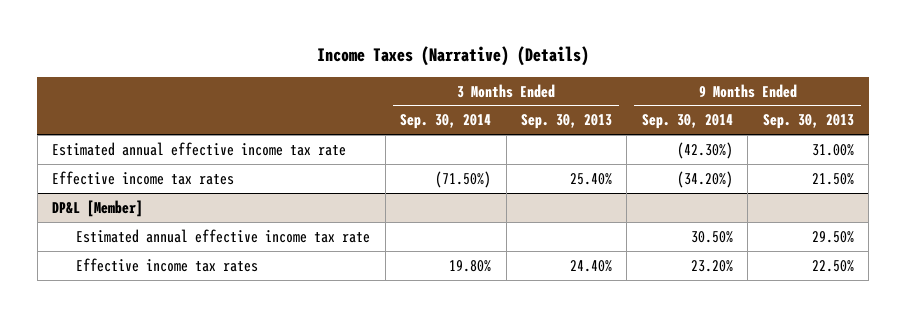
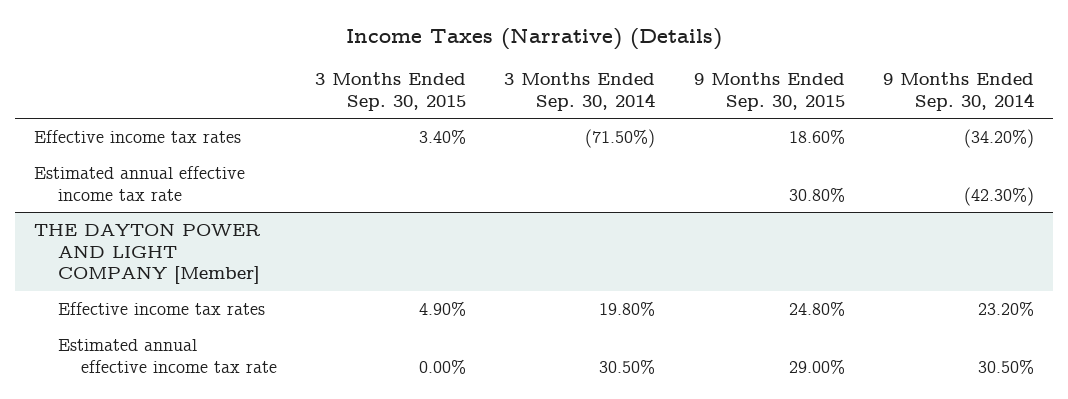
[520,114,612,130] Sep. 30, 2013 -> none
[762,114,854,130] Sep. 30, 2013 -> none
none -> [315,72,467,111] 3 Months Ended Sep. 30, 2015
none -> [693,72,845,111] 9 Months Ended Sep. 30, 2015
[52,199,144,217] DP&L [Member] -> none
[76,228,371,243] Estimated annual effective income tax rate -> none
[52,141,347,156] Estimated annual effective income tax rate -> [34,166,246,201] Estimated annual effective income tax rate
none -> [34,223,262,285] THE DAYTON POWER AND LIGHT COMPANY [Member]
none -> [57,339,278,373] Estimated annual effective income tax rate

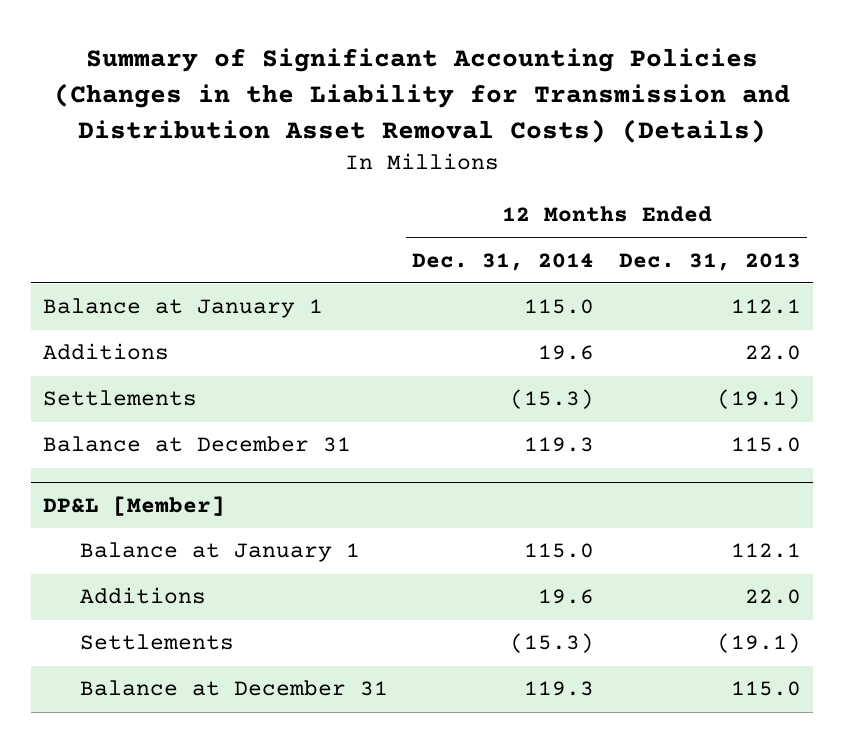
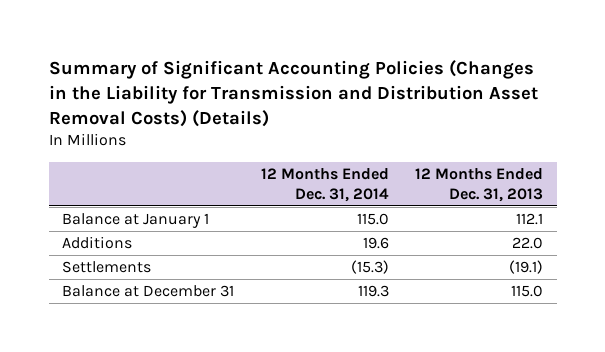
[43,495,226,516] DP&L [Member] -> none
[79,542,360,563] Balance at January 1 -> none
[79,587,206,605] Additions -> none
[79,634,234,651] Settlements -> none
[79,680,388,697] Balance at December 31 -> none

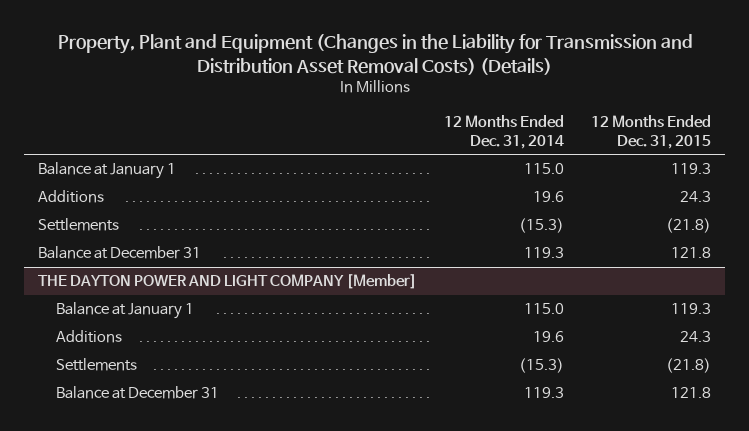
[48,59,538,127] Summary of Significant Accounting Policies (Changes in the Liability for Transmission and Distribution Asset Removal Costs) (Details) -> [57,33,693,75] Property, Plant and Equipment (Changes in the Liability for Transmission and Distribution Asset Removal Costs) (Details)
[415,167,544,202] 12 Months Ended Dec. 31, 2013 -> none
none -> [591,114,712,150] 12 Months Ended Dec. 31, 2015
none -> [37,274,417,290] THE DAYTON POWER AND LIGHT COMPANY [Member]
none -> [55,302,194,320] Balance at January 1
none -> [55,330,122,344] Additions
none -> [55,358,137,372] Settlements
none -> [55,386,219,400] Balance at December 31

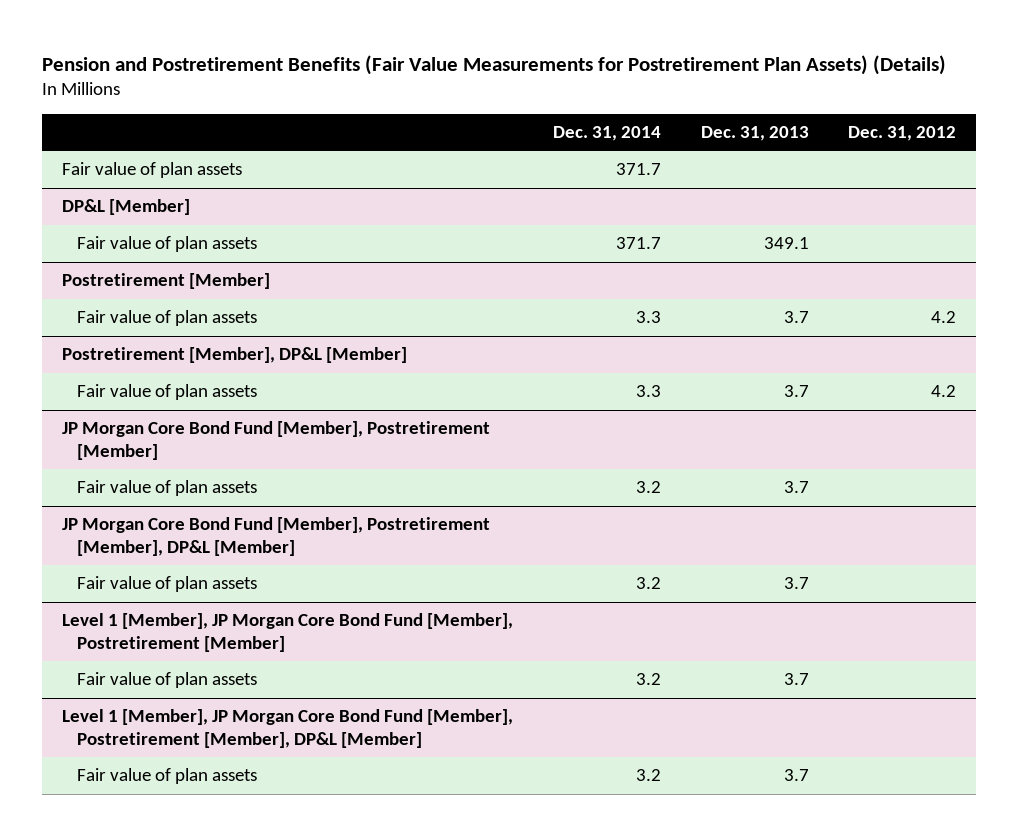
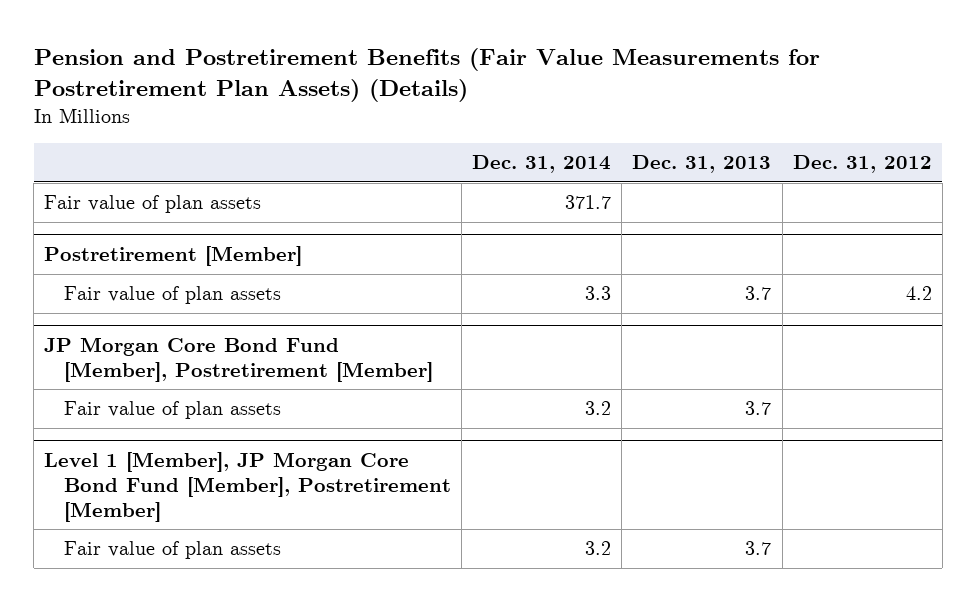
[62,199,191,216] DP&L [Member] -> none
[76,236,257,253] Fair value of plan assets -> none
[62,347,408,364] Postretirement [Member], DP&L [Member] -> none
[76,384,257,401] Fair value of plan assets -> none
[62,517,491,556] JP Morgan Core Bond Fund [Member], Postretirement [Member], DP&L [Member] -> none
[76,576,257,593] Fair value of plan assets -> none
[62,709,514,748] Level 1 [Member], JP Morgan Core Bond Fund [Member], Postretirement [Member], DP&L [Member] -> none
[76,768,257,785] Fair value of plan assets -> none

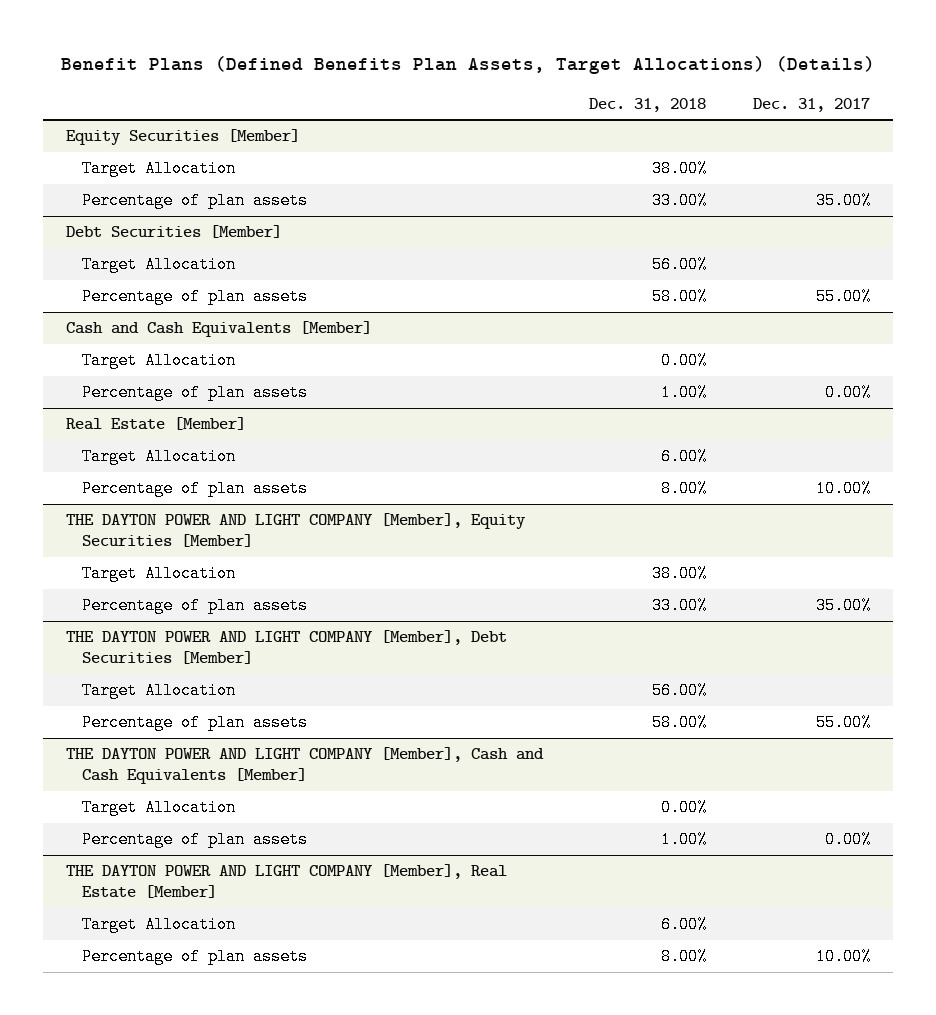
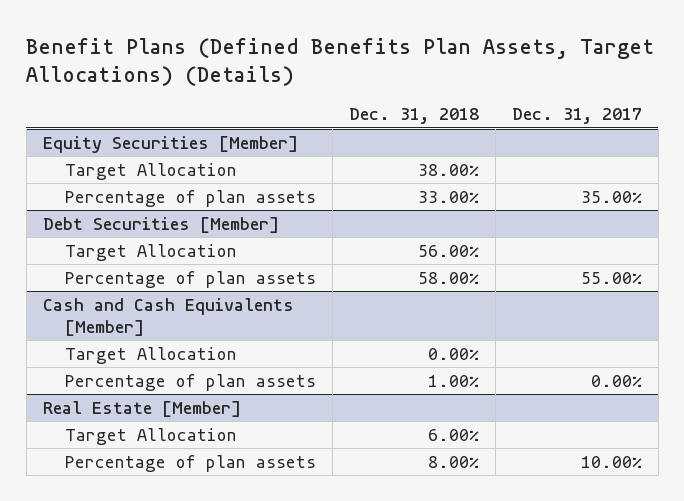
[65,513,526,548] THE DAYTON POWER AND LIGHT COMPANY [Member], Equity Securities [Member] -> none
[81,565,236,583] Target Allocation -> none
[81,597,308,615] Percentage of plan assets -> none
[65,630,507,665] THE DAYTON POWER AND LIGHT COMPANY [Member], Debt Securities [Member] -> none
[81,682,236,700] Target Allocation -> none
[81,714,308,732] Percentage of plan assets -> none
[65,747,544,785] THE DAYTON POWER AND LIGHT COMPANY [Member], Cash and Cash Equivalents [Member] -> none
[81,799,236,817] Target Allocation -> none
[81,831,308,849] Percentage of plan assets -> none
[65,864,507,899] THE DAYTON POWER AND LIGHT COMPANY [Member], Real Estate [Member] -> none
[81,916,236,934] Target Allocation -> none
[81,948,308,966] Percentage of plan assets -> none

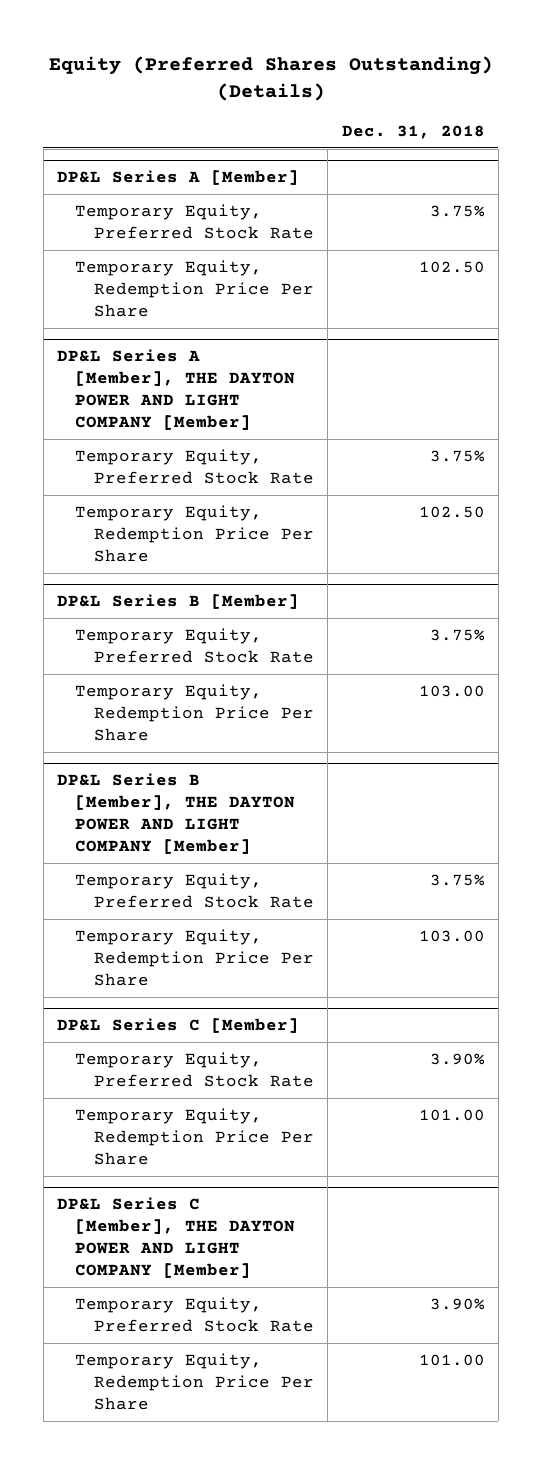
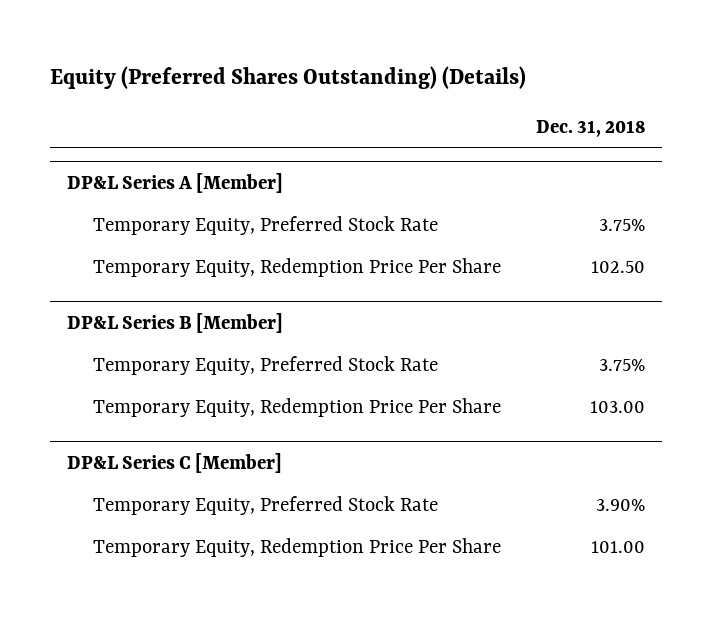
[56,349,296,431] DP&L Series A [Member], THE DAYTON POWER AND LIGHT COMPANY [Member] -> none
[75,448,314,485] Temporary Equity, Preferred Stock Rate -> none
[75,504,314,563] Temporary Equity, Redemption Price Per Share -> none
[56,773,296,855] DP&L Series B [Member], THE DAYTON POWER AND LIGHT COMPANY [Member] -> none
[75,872,314,909] Temporary Equity, Preferred Stock Rate -> none
[75,928,314,987] Temporary Equity, Redemption Price Per Share -> none
[56,1197,296,1279] DP&L Series C [Member], THE DAYTON POWER AND LIGHT COMPANY [Member] -> none
[75,1296,314,1333] Temporary Equity, Preferred Stock Rate -> none
[75,1352,314,1411] Temporary Equity, Redemption Price Per Share -> none

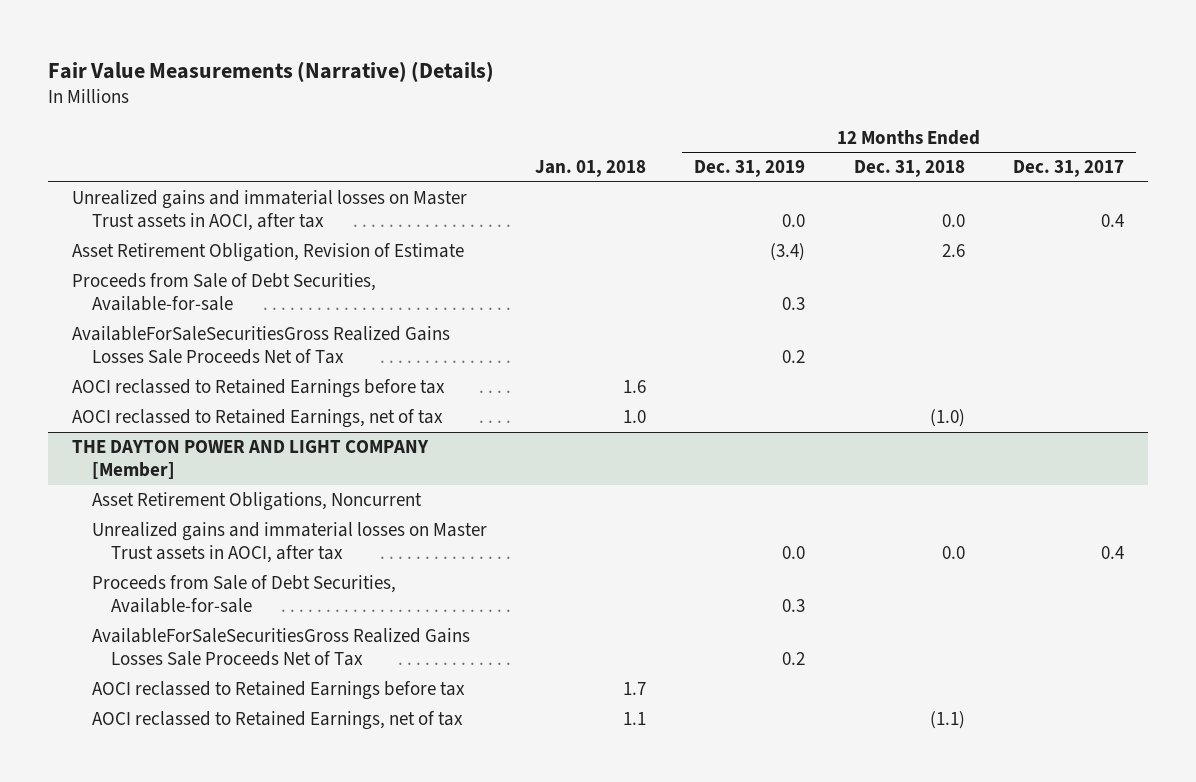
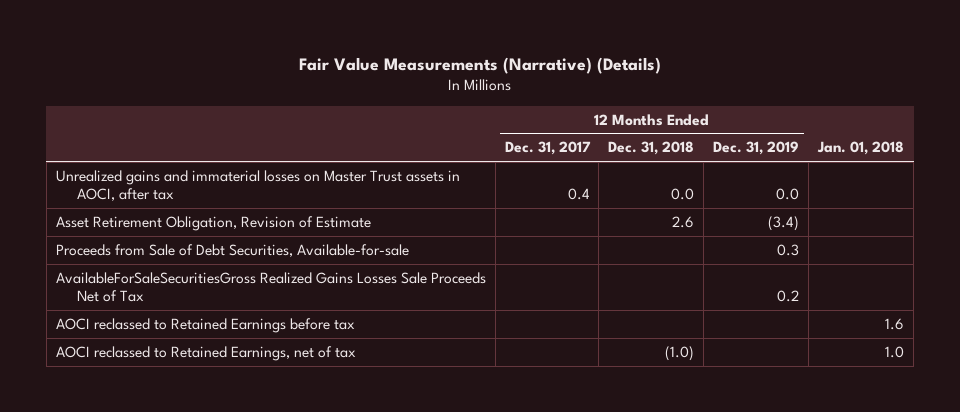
[72,440,430,480] THE DAYTON POWER AND LIGHT COMPANY [Member] -> none
[91,492,422,512] Asset Retirement Obligations, Noncurrent -> none
[91,522,487,564] Unrealized gains and immaterial losses on Master Trust assets in AOCI, after tax -> none
[91,575,396,614] Proceeds from Sale of Debt Securities, Available-for-sale -> none
[91,628,470,667] AvailableForSaleSecuritiesGross Realized Gains Losses Sale Proceeds Net of Tax -> none
[91,681,465,701] AOCI reclassed to Retained Earnings before tax -> none
[91,711,463,731] AOCI reclassed to Retained Earnings, net of tax -> none

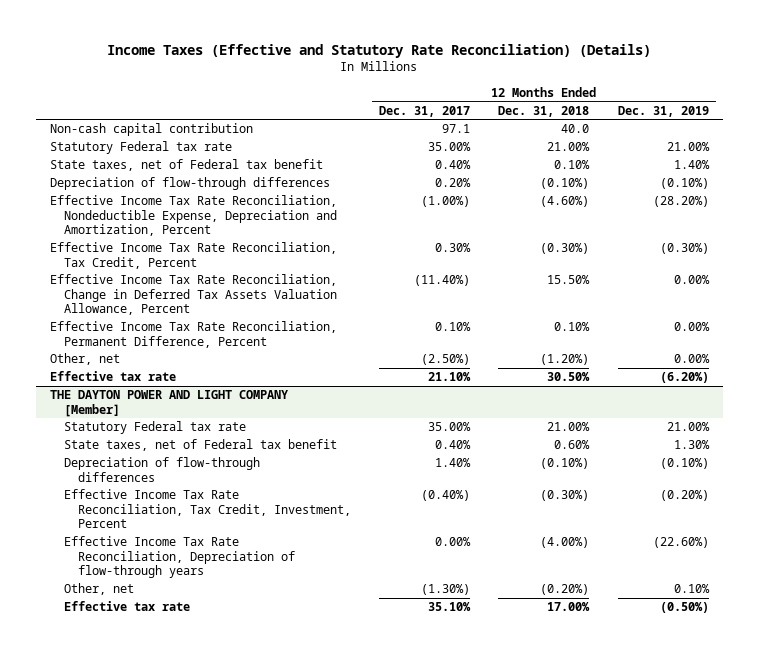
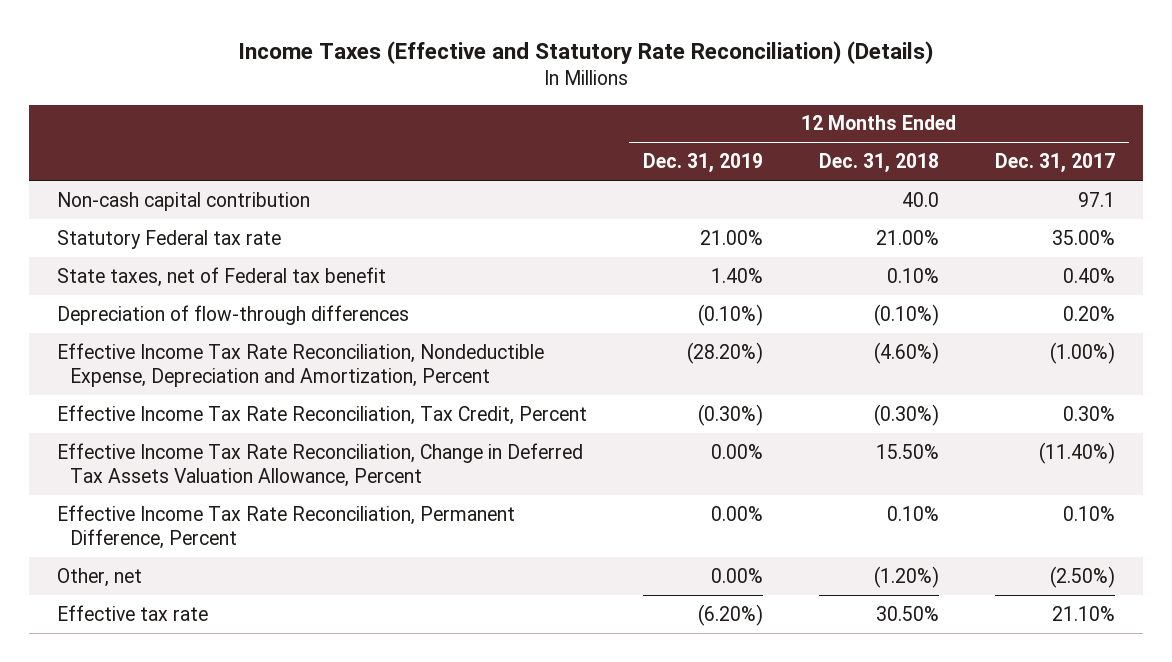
[50,390,289,417] THE DAYTON POWER AND LIGHT COMPANY [Member] -> none
[64,421,247,435] Statutory Federal tax rate -> none
[64,439,338,452] State taxes, net of Federal tax benefit -> none
[64,457,261,482] Depreciation of flow-through differences -> none
[64,489,352,528] Effective Income Tax Rate Reconciliation, Tax Credit, Investment, Percent -> none
[64,536,296,578] Effective Income Tax Rate Reconciliation, Depreciation of flow-through years -> none
[64,583,135,596] Other, net -> none
[64,601,191,612] Effective tax rate -> none

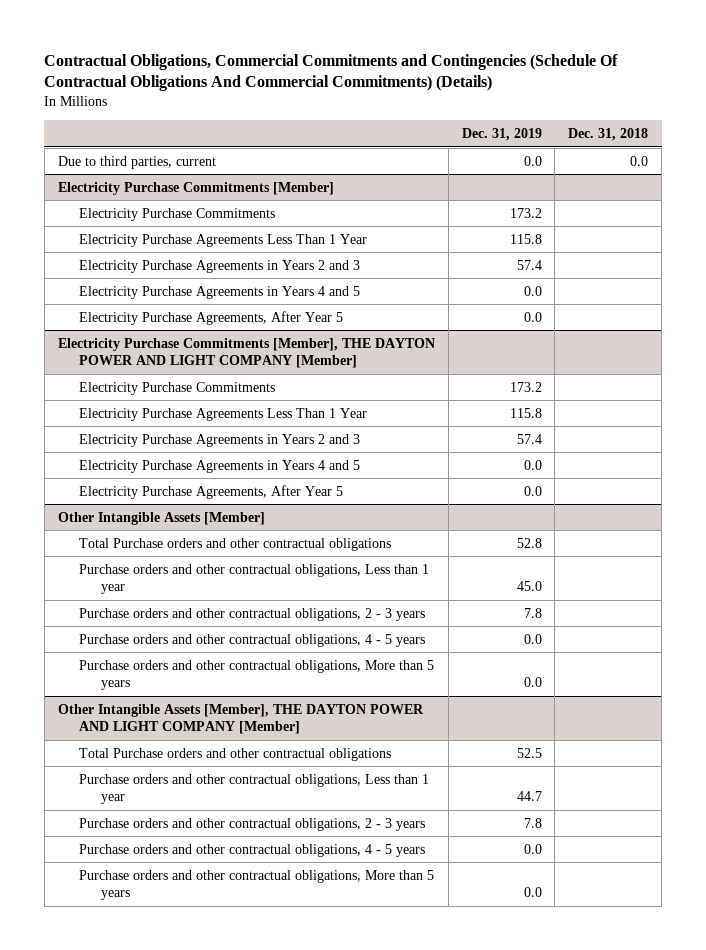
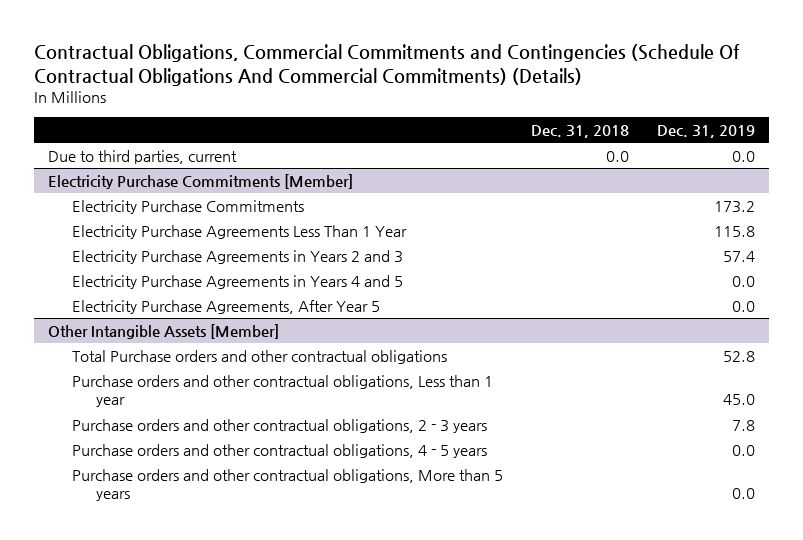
[57,337,435,368] Electricity Purchase Commitments [Member], THE DAYTON POWER AND LIGHT COMPANY [Member] -> none
[79,381,276,395] Electricity Purchase Commitments -> none
[79,407,368,421] Electricity Purchase Agreements Less Than 1 Year -> none
[79,433,361,447] Electricity Purchase Agreements in Years 2 and 3 -> none
[79,459,361,473] Electricity Purchase Agreements in Years 4 and 5 -> none
[79,484,344,499] Electricity Purchase Agreements, After Year 5 -> none
[57,703,424,734] Other Intangible Assets [Member], THE DAYTON POWER AND LIGHT COMPANY [Member] -> none
[79,747,392,761] Total Purchase orders and other contractual obligations -> none
[79,773,430,804] Purchase orders and other contractual obligations, Less than 1 year -> none
[79,817,426,831] Purchase orders and other contractual obligations, 2 - 3 years -> none
[79,843,426,857] Purchase orders and other contractual obligations, 4 - 5 years -> none
[79,869,435,900] Purchase orders and other contractual obligations, More than 5 years -> none

